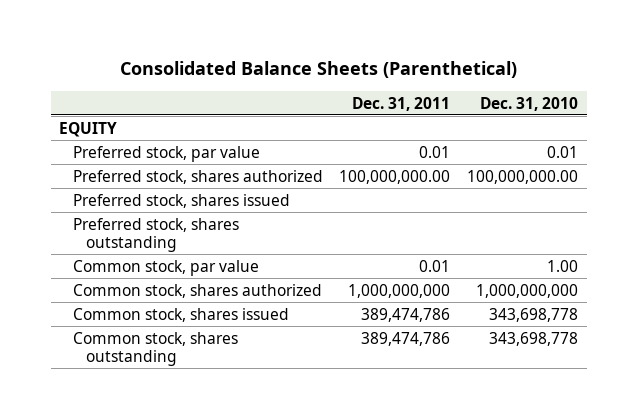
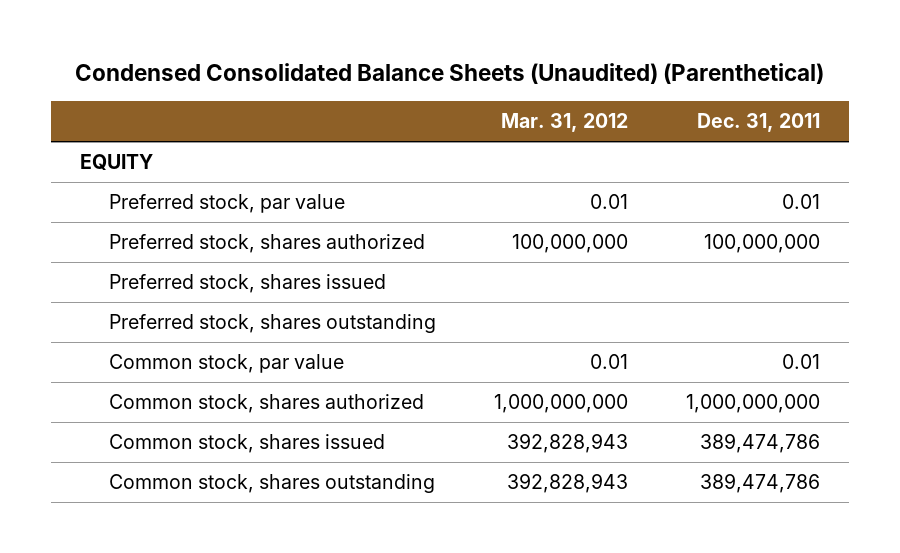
[119,61,517,79] Consolidated Balance Sheets (Parenthetical) -> [74,63,824,85] Condensed Consolidated Balance Sheets (Unaudited) (Parenthetical)
[480,96,579,111] Dec. 31, 2010 -> none
none -> [501,113,629,133] Mar. 31, 2012
[339,169,451,184] 100,000,000.00 -> [703,234,820,254] 100,000,000

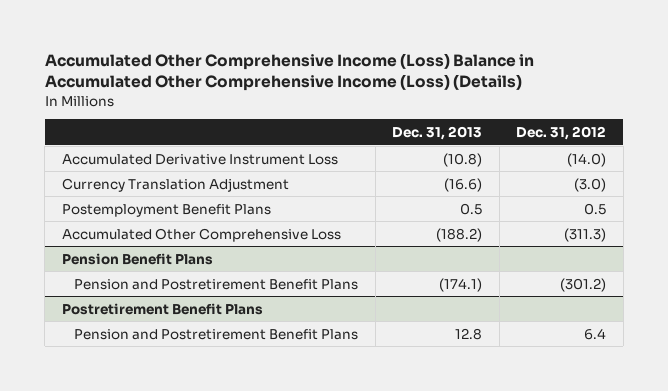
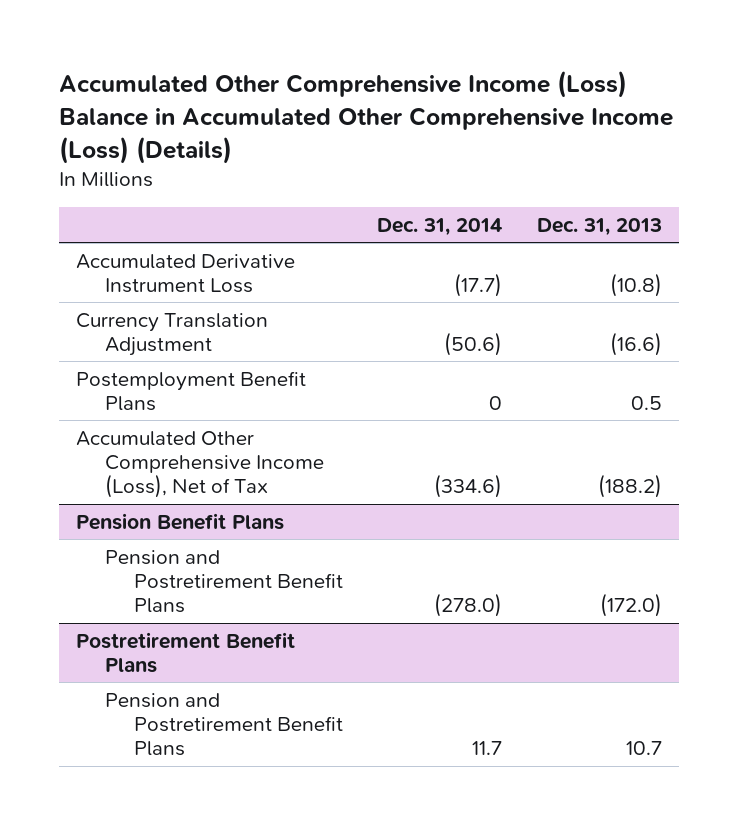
[516,125,607,140] Dec. 31, 2012 -> none
none -> [377,217,503,236] Dec. 31, 2014
[61,227,341,242] Accumulated Other Comprehensive Loss -> [76,430,325,499] Accumulated Other Comprehensive Income (Loss), Net of Tax
[439,277,483,292] (174.1) -> [599,593,662,618] (172.0)
[455,327,483,340] 12.8 -> [625,741,662,756] 10.7

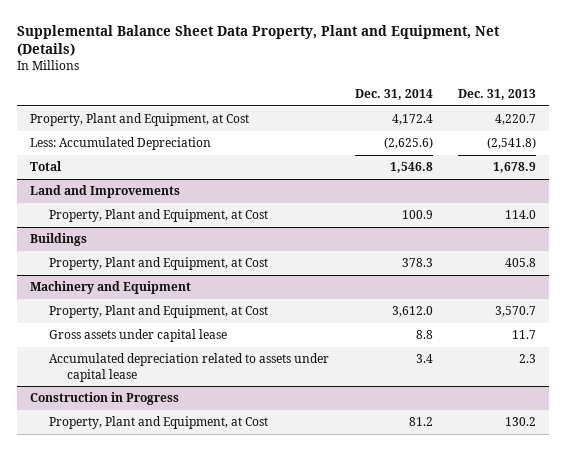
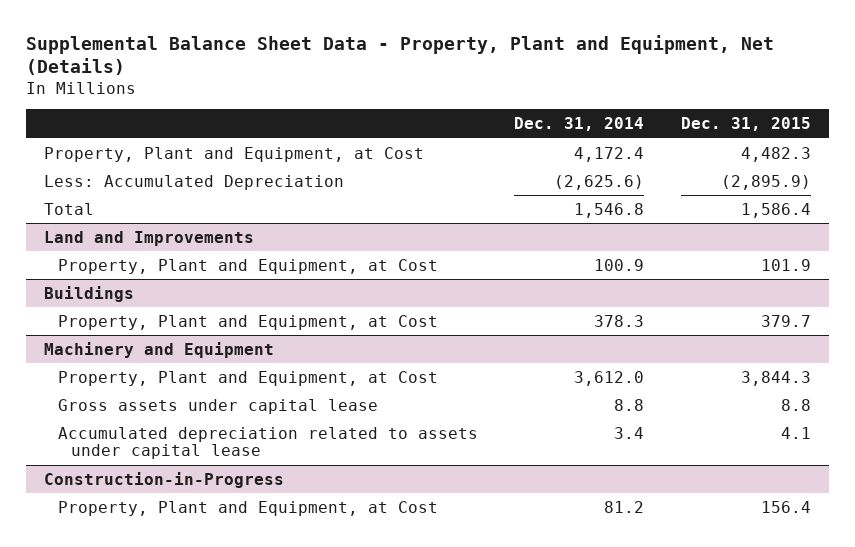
[17,24,501,57] Supplemental Balance Sheet Data Property, Plant and Equipment, Net (Details) -> [25,34,774,76] Supplemental Balance Sheet Data - Property, Plant and Equipment, Net (Details)
[458,89,537,101] Dec. 31, 2013 -> none
none -> [680,117,811,132] Dec. 31, 2015
[30,392,180,406] Construction in Progress -> [44,471,285,488] Construction-in-Progress

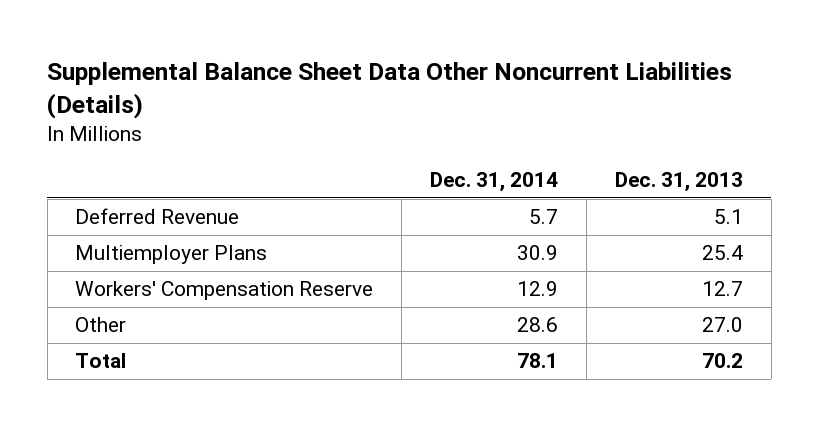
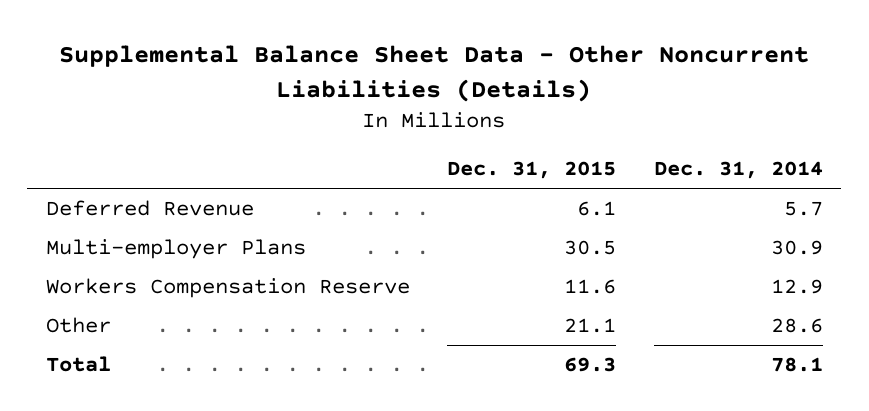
[47,61,733,119] Supplemental Balance Sheet Data Other Noncurrent Liabilities (Details) -> [59,44,810,102] Supplemental Balance Sheet Data - Other Noncurrent Liabilities (Details)
[614,172,743,193] Dec. 31, 2013 -> none
none -> [447,161,617,180] Dec. 31, 2015
[75,245,268,265] Multiemployer Plans -> [45,239,306,260] Multi-employer Plans
[75,281,374,301] Workers' Compensation Reserve -> [45,278,410,299] Workers Compensation Reserve

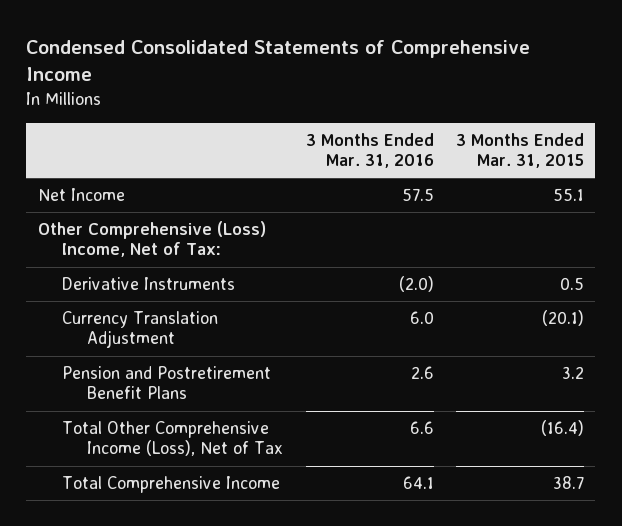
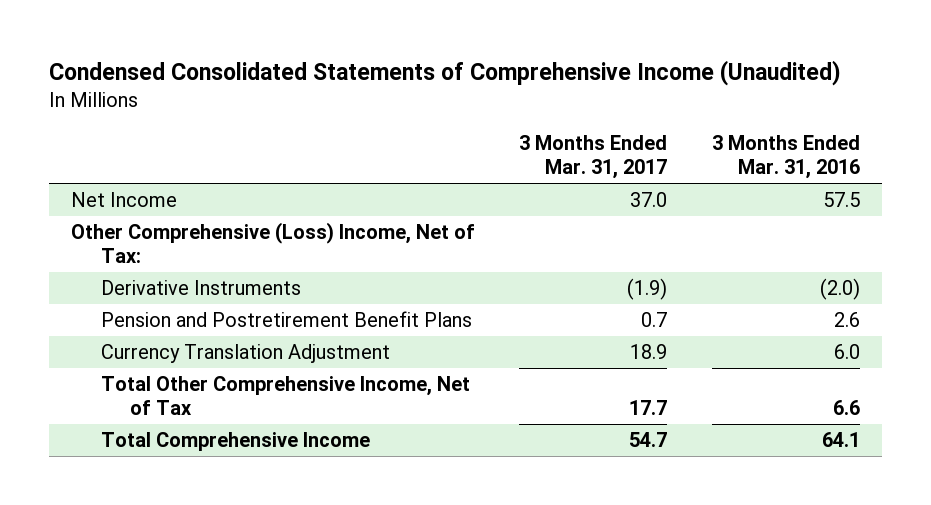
[26,39,531,82] Condensed Consolidated Statements of Comprehensive Income -> [49,60,842,87] Condensed Consolidated Statements of Comprehensive Income (Unaudited)
[455,133,584,169] 3 Months Ended Mar. 31, 2015 -> none
none -> [519,135,668,180] 3 Months Ended Mar. 31, 2017
[62,311,219,349] Currency Translation Adjustment -> [100,344,390,364] Currency Translation Adjustment
[62,421,284,457] Total Other Comprehensive Income (Loss), Net of Tax -> [100,376,470,415] Total Other Comprehensive Income, Net of Tax

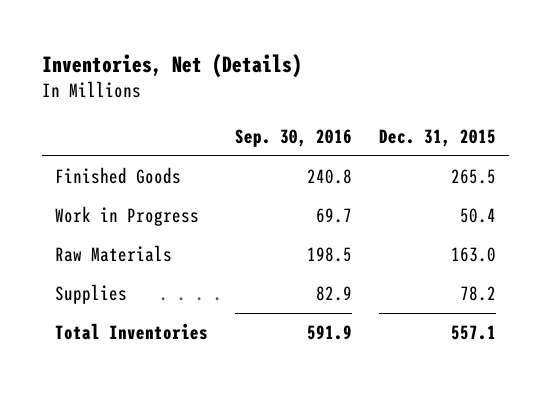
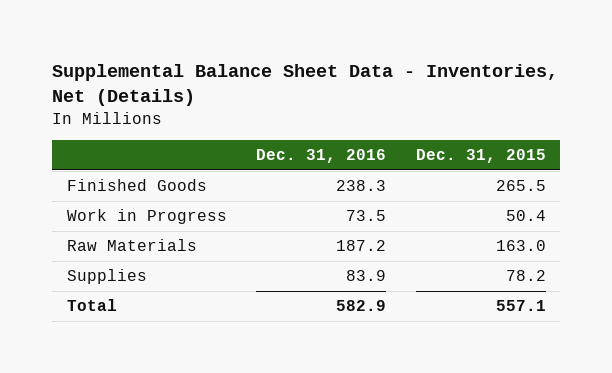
[41,53,302,78] Inventories, Net (Details) -> [51,63,558,107] Supplemental Balance Sheet Data - Inventories, Net (Details)
[234,128,352,147] Sep. 30, 2016 -> none
none -> [256,149,387,164] Dec. 31, 2016
[55,323,209,341] Total Inventories -> [66,299,117,312] Total

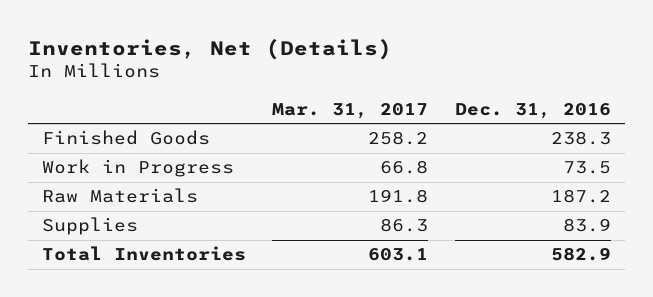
[51,63,558,107] Supplemental Balance Sheet Data - Inventories, Net (Details) -> [28,38,393,60] Inventories, Net (Details)
[415,149,546,164] Dec. 31, 2015 -> none
none -> [272,102,429,119] Mar. 31, 2017
[66,299,117,312] Total -> [41,246,246,262] Total Inventories

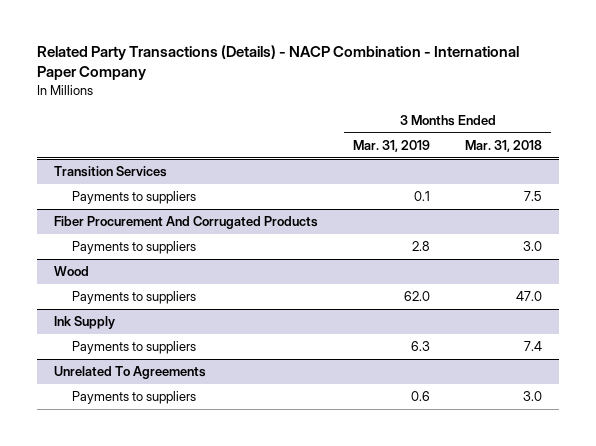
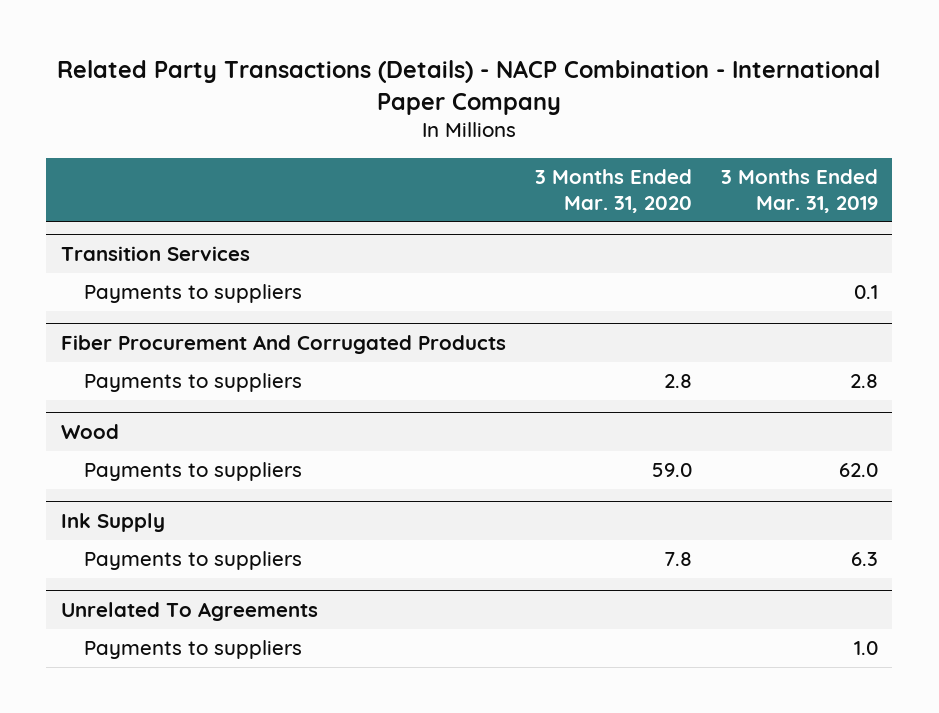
[464,139,542,152] Mar. 31, 2018 -> none
none -> [534,169,692,213] 3 Months Ended Mar. 31, 2020
[411,391,431,402] 0.6 -> [853,641,878,656] 1.0

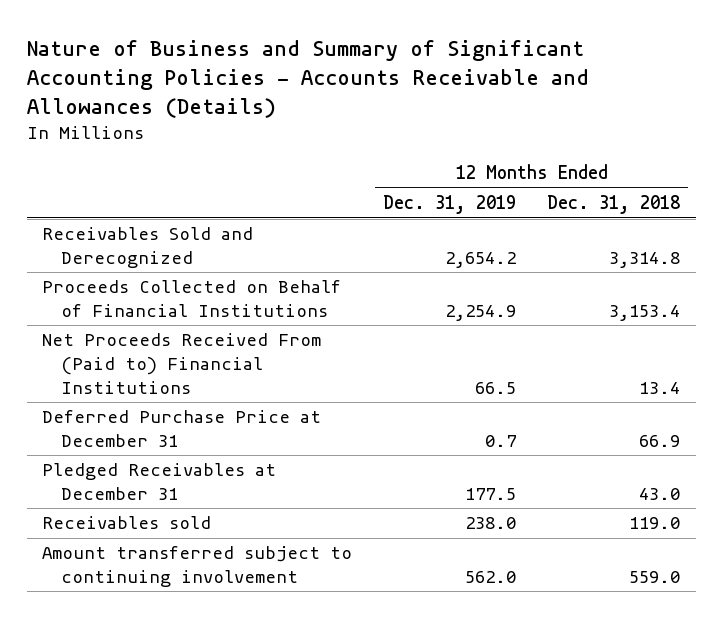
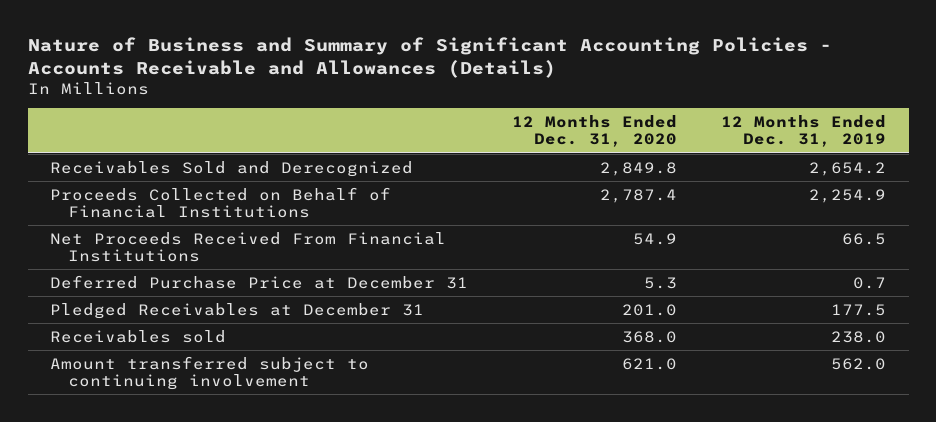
[547,195,681,215] Dec. 31, 2018 -> none
none -> [512,114,678,148] 12 Months Ended Dec. 31, 2020
[42,333,322,394] Net Proceeds Received From (Paid to) Financial Institutions -> [49,231,446,262] Net Proceeds Received From Financial Institutions

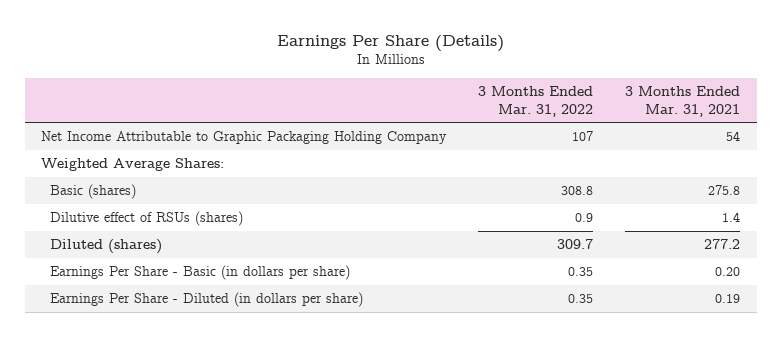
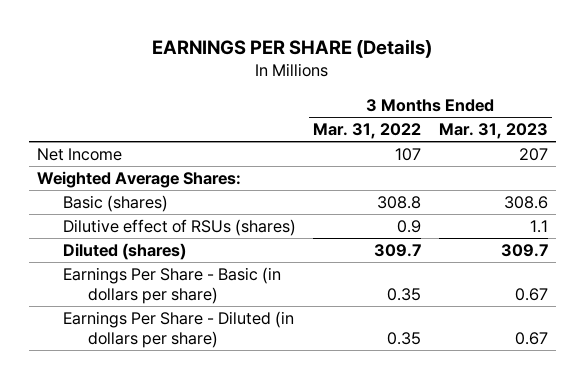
[276,34,504,52] Earnings Per Share (Details) -> [152,39,433,59] EARNINGS PER SHARE (Details)
[625,85,741,117] 3 Months Ended Mar. 31, 2021 -> none
none -> [438,123,548,140] Mar. 31, 2023
[40,131,447,145] Net Income Attributable to Graphic Packaging Holding Company -> [37,147,123,161] Net Income

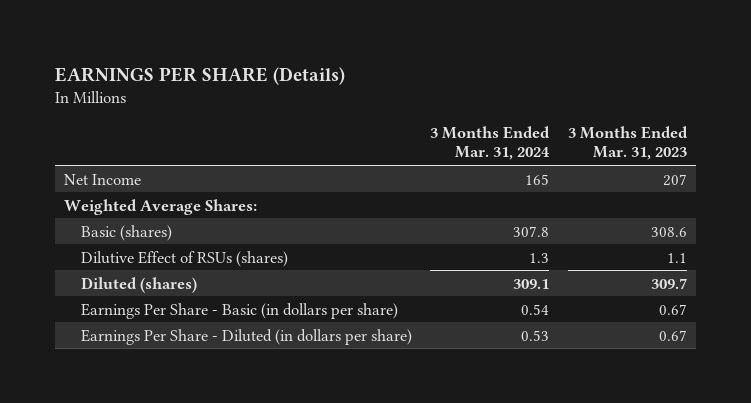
[313,123,422,140] Mar. 31, 2022 -> none
none -> [430,126,551,161] 3 Months Ended Mar. 31, 2024
[62,218,296,236] Dilutive effect of RSUs (shares) -> [80,250,288,267] Dilutive Effect of RSUs (shares)

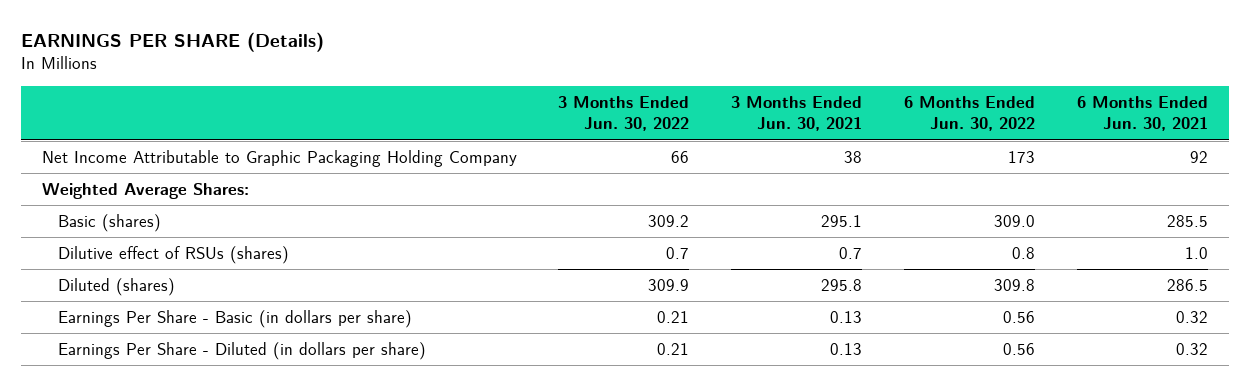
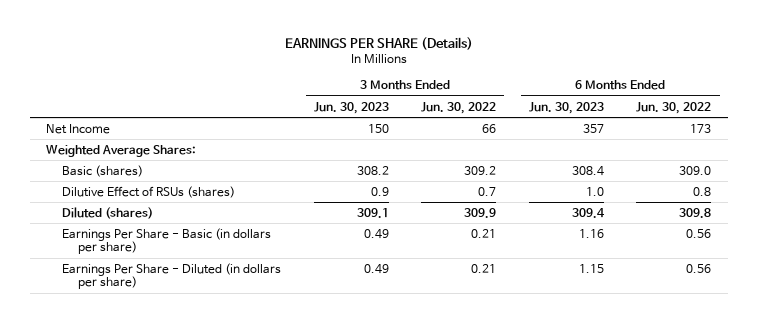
[731,95,863,132] 3 Months Ended Jun. 30, 2021 -> none
[1076,95,1208,132] 6 Months Ended Jun. 30, 2021 -> none
none -> [313,101,389,114] Jun. 30, 2023
none -> [528,101,604,114] Jun. 30, 2023
[41,149,517,167] Net Income Attributable to Graphic Packaging Holding Company -> [46,123,111,134] Net Income
[57,245,289,264] Dilutive effect of RSUs (shares) -> [62,185,236,198] Dilutive Effect of RSUs (shares)

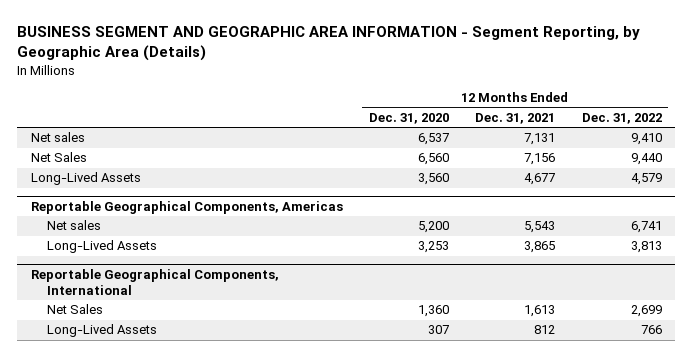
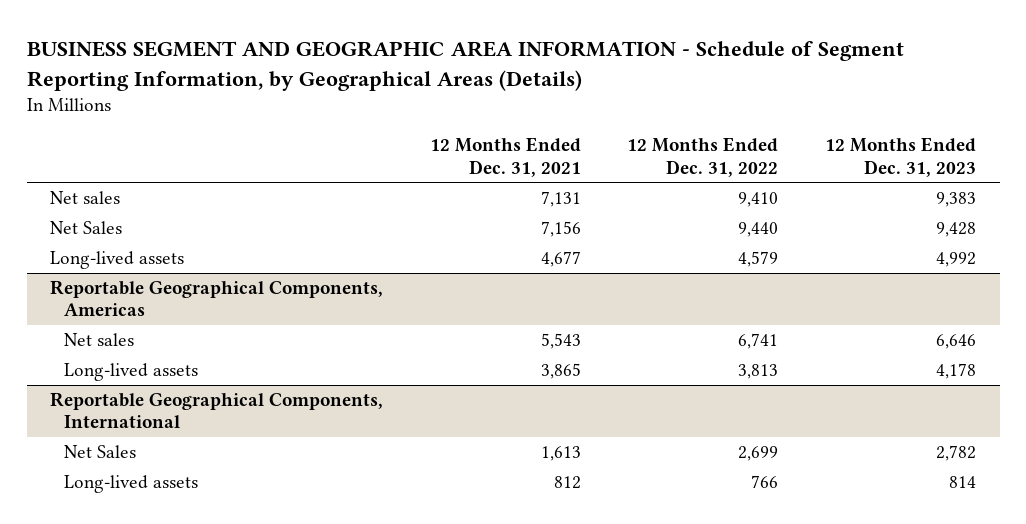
[17,26,641,62] BUSINESS SEGMENT AND GEOGRAPHIC AREA INFORMATION - Segment Reporting, by Geographic Area (Details) -> [26,41,904,91] BUSINESS SEGMENT AND GEOGRAPHIC AREA INFORMATION - Schedule of Segment Reporting Information, by Geographical Areas (Details)
[368,112,449,124] Dec. 31, 2020 -> none
none -> [825,137,977,177] 12 Months Ended Dec. 31, 2023
[30,172,141,186] Long-Lived Assets -> [49,250,184,269] Long-lived assets
[47,240,158,254] Long-Lived Assets -> [64,362,199,381] Long-lived assets
[47,324,158,338] Long-Lived Assets -> [64,474,199,493] Long-lived assets

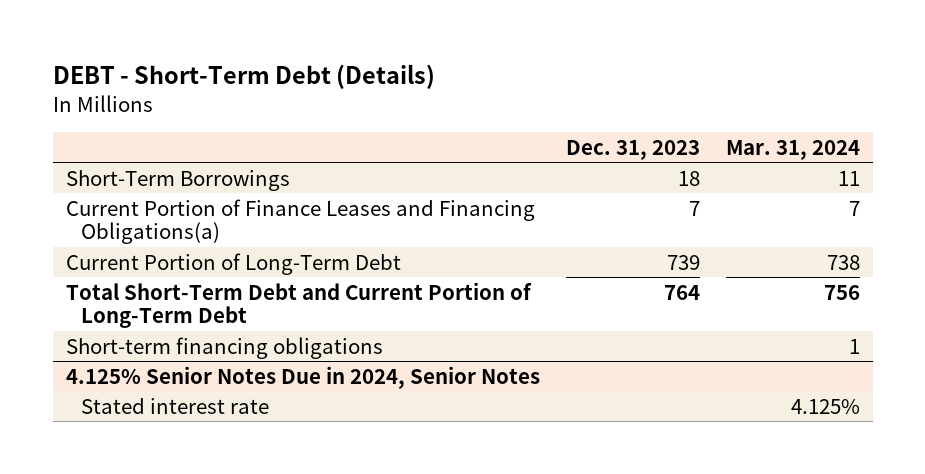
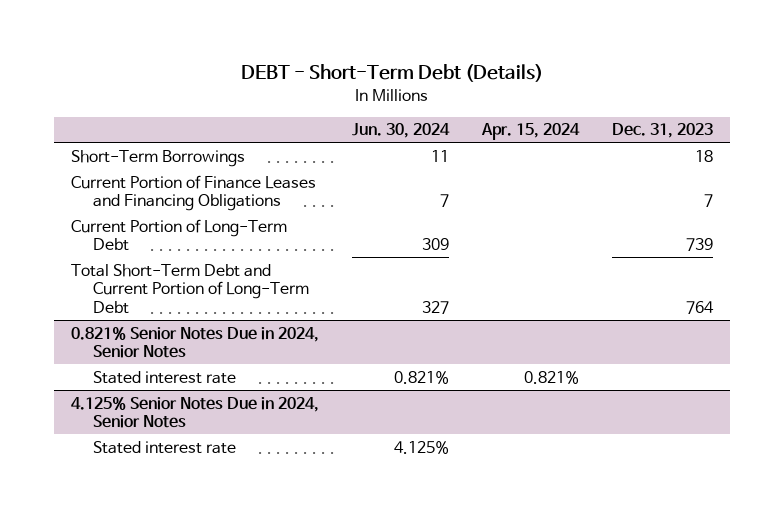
[725,139,860,160] Mar. 31, 2024 -> none
none -> [351,123,450,139] Jun. 30, 2024
none -> [481,123,581,141] Apr. 15, 2024
[65,198,535,245] Current Portion of Finance Leases and Financing Obligations(a) -> [70,174,316,212] Current Portion of Finance Leases and Financing Obligations
[65,336,383,359] Short-term financing obligations -> none
none -> [70,326,319,359] 0.821% Senior Notes Due in 2024, Senior Notes
none -> [93,370,237,384] Stated interest rate

